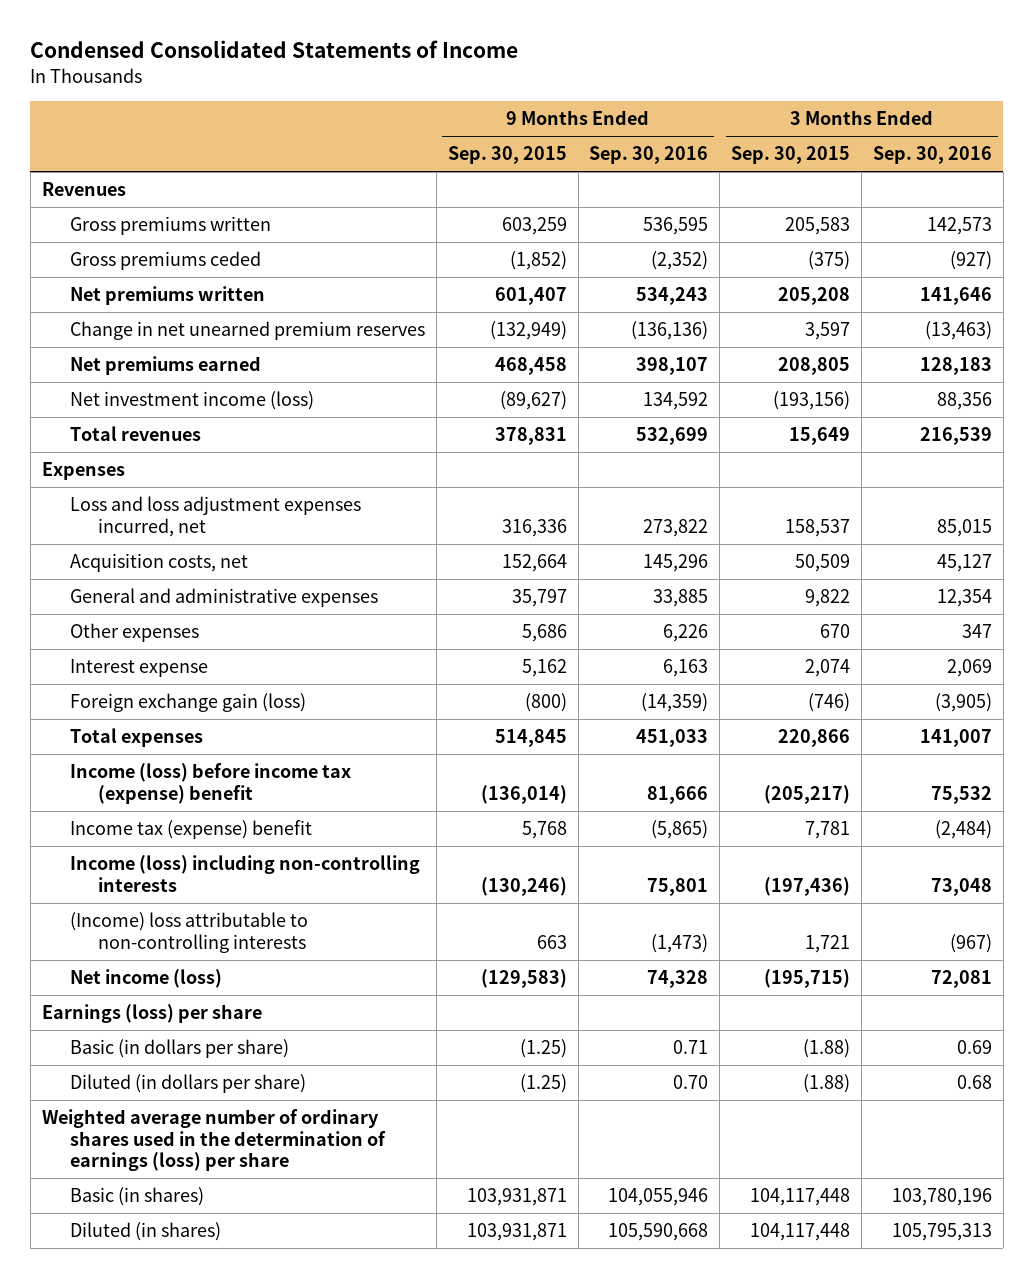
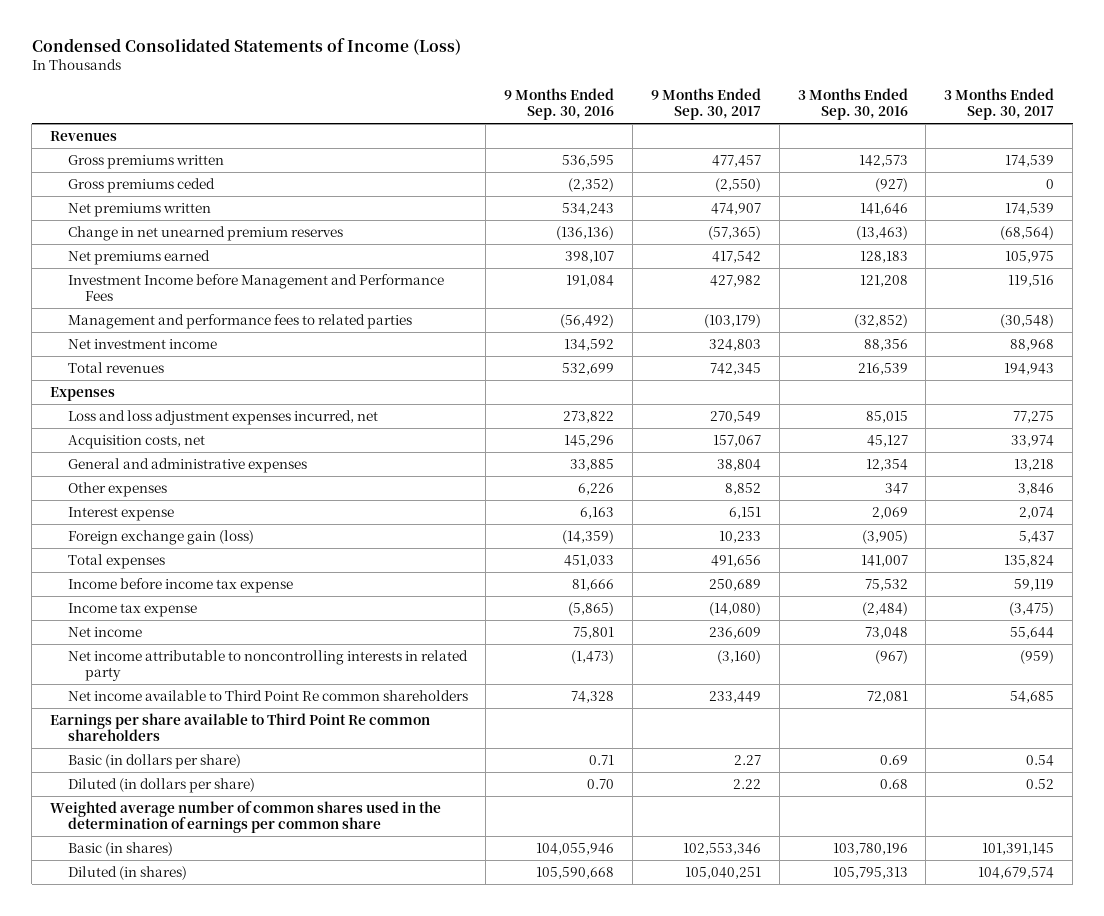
[30,40,519,59] Condensed Consolidated Statements of Income -> [31,38,461,56] Condensed Consolidated Statements of Income (Loss)
[447,146,567,165] Sep. 30, 2015 -> none
[731,146,851,165] Sep. 30, 2015 -> none
none -> [650,88,761,121] 9 Months Ended Sep. 30, 2017
none -> [944,88,1055,121] 3 Months Ended Sep. 30, 2017
none -> [67,273,444,301] Investment Income before Management and Performance Fees
none -> [67,313,412,329] Management and performance fees to related parties
[70,391,315,411] Net investment income (loss) -> [67,338,217,349] Net investment income
[70,763,352,804] Income (loss) before income tax (expense) benefit -> [67,577,293,593] Income before income tax expense
[70,820,313,840] Income tax (expense) benefit -> [67,602,197,617] Income tax expense
[70,855,421,892] Income (loss) including non-controlling interests -> [67,626,142,637] Net income
[70,912,309,953] (Income) loss attributable to non-controlling interests -> [67,649,468,681] Net income attributable to noncontrolling interests in related party
[70,969,223,989] Net income (loss) -> [67,689,468,701] Net income available to Third Point Re common shareholders
[41,1004,262,1024] Earnings (loss) per share -> [49,712,430,741] Earnings per share available to Third Point Re common shareholders
[41,1109,387,1172] Weighted average number of ordinary shares used in the determination of earnings (loss) per share -> [49,800,441,833] Weighted average number of common shares used in the determination of earnings per common share

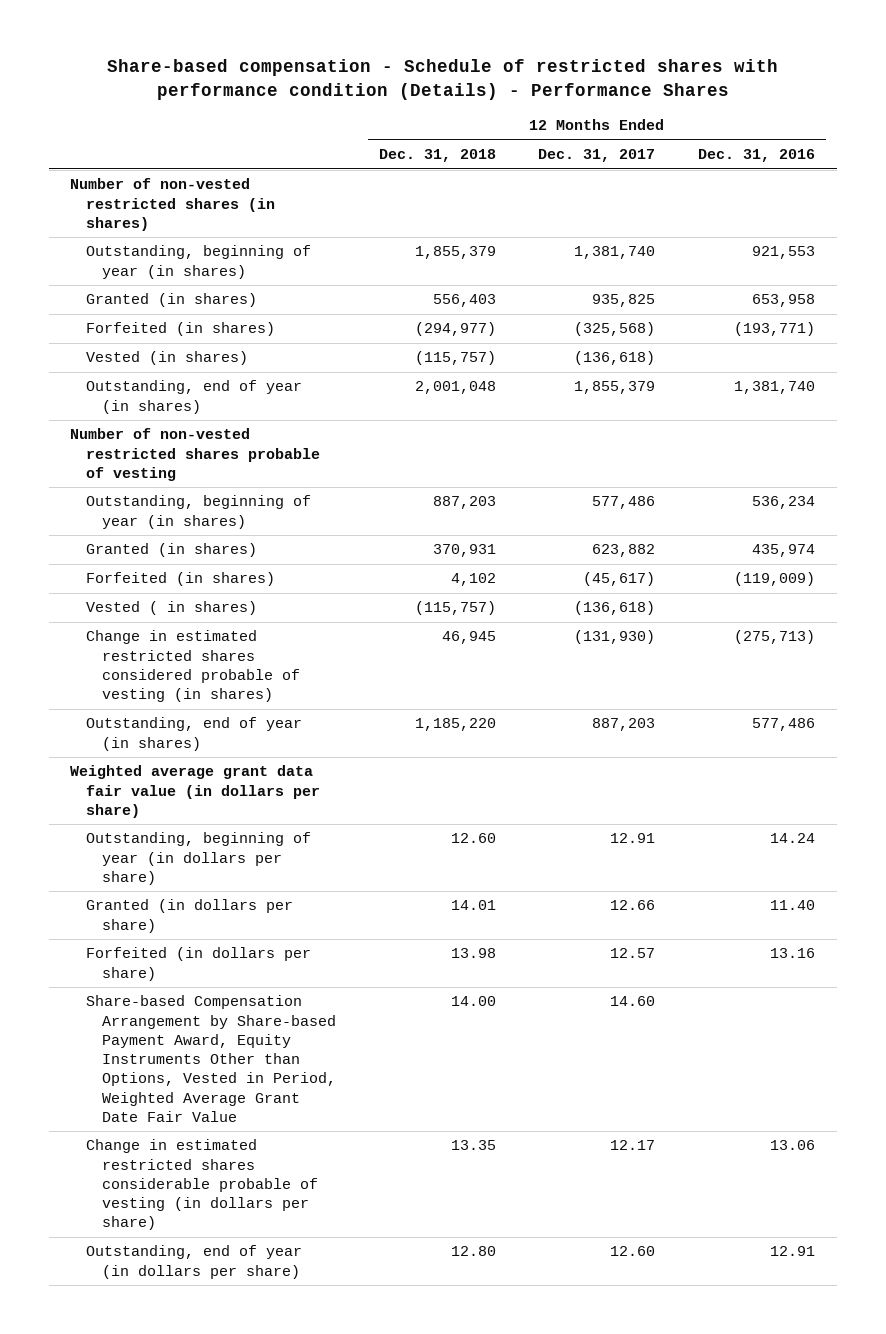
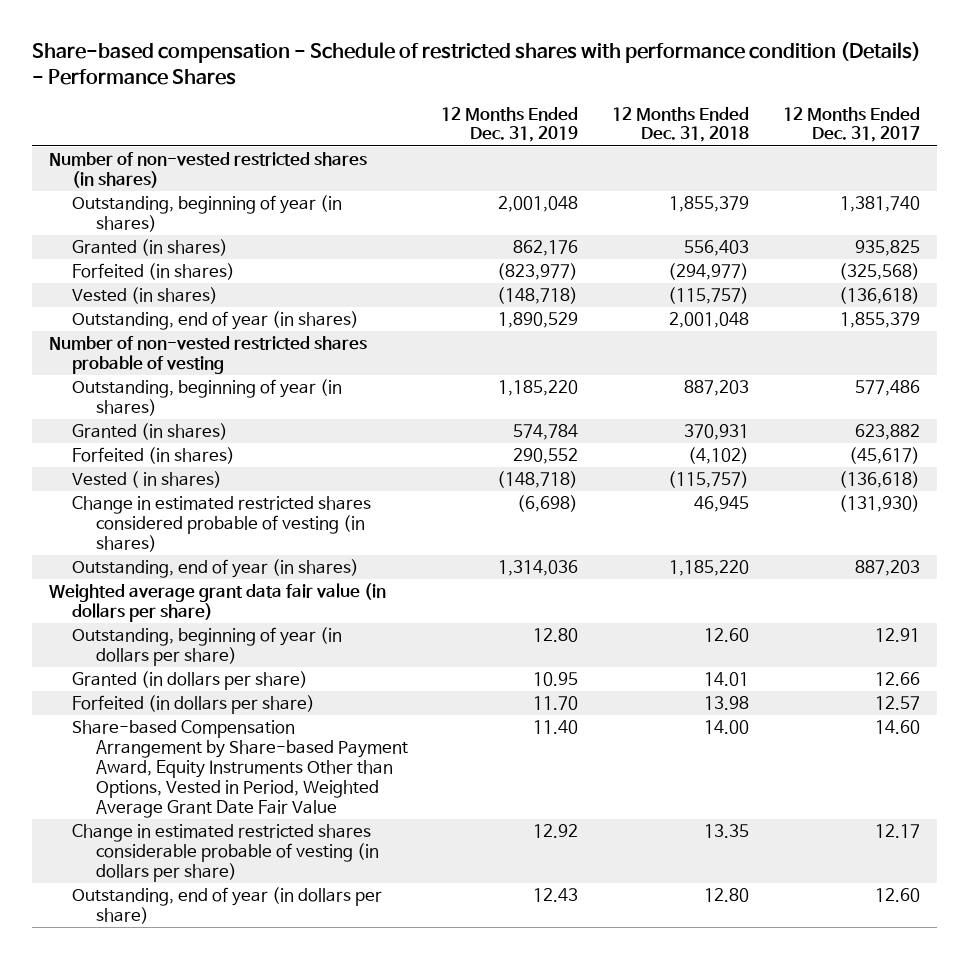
[698,149,816,163] Dec. 31, 2016 -> none
none -> [441,106,579,143] 12 Months Ended Dec. 31, 2019
[450,573,496,587] 4,102 -> [688,447,750,465] (4,102)

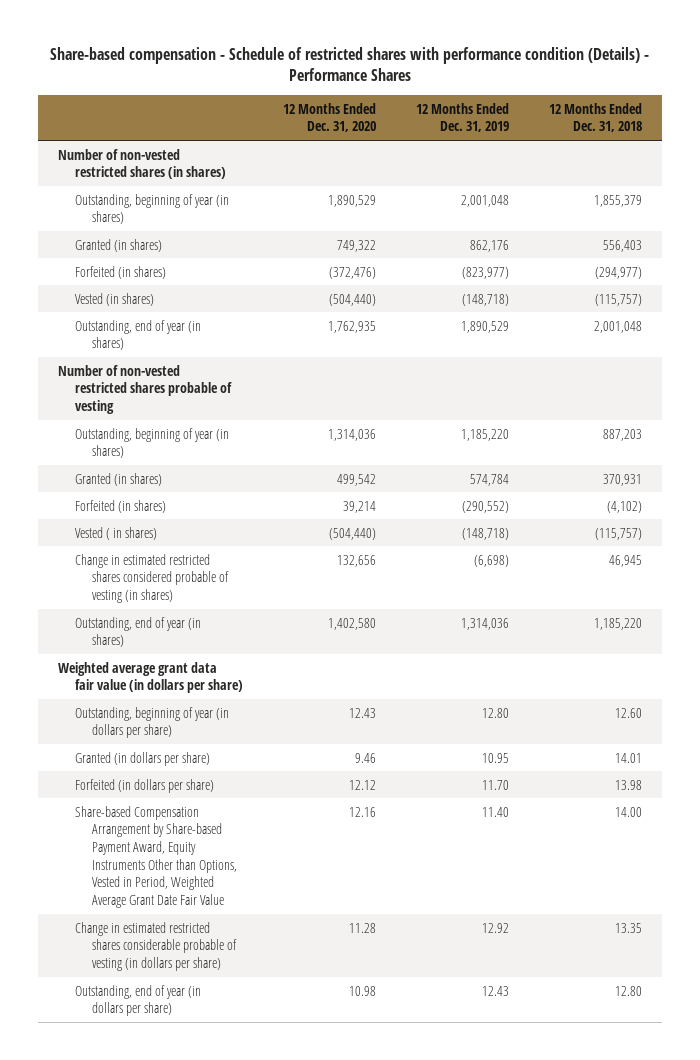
[782,106,920,143] 12 Months Ended Dec. 31, 2017 -> none
none -> [282,102,376,133] 12 Months Ended Dec. 31, 2020
[513,448,579,465] 290,552 -> [461,500,509,513] (290,552)

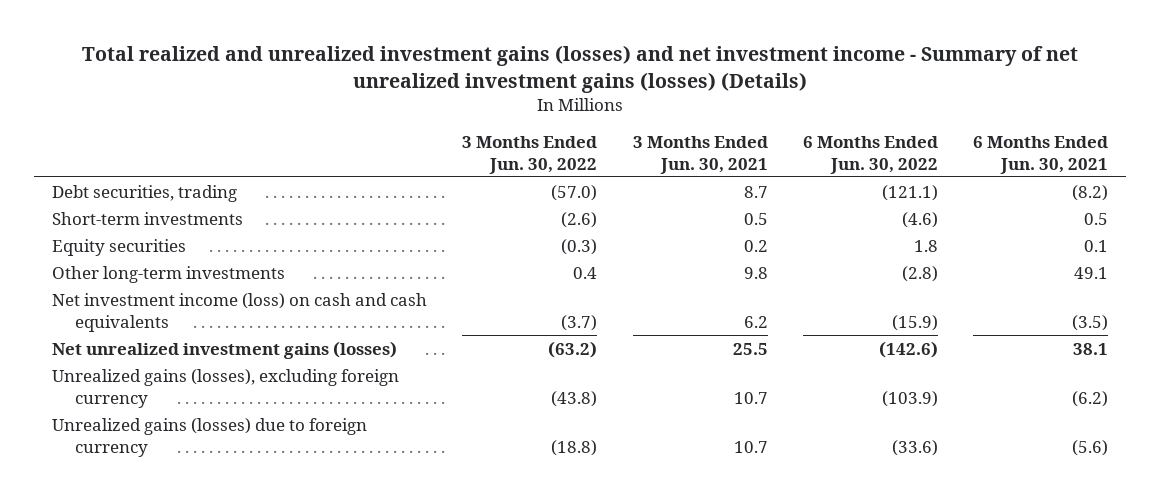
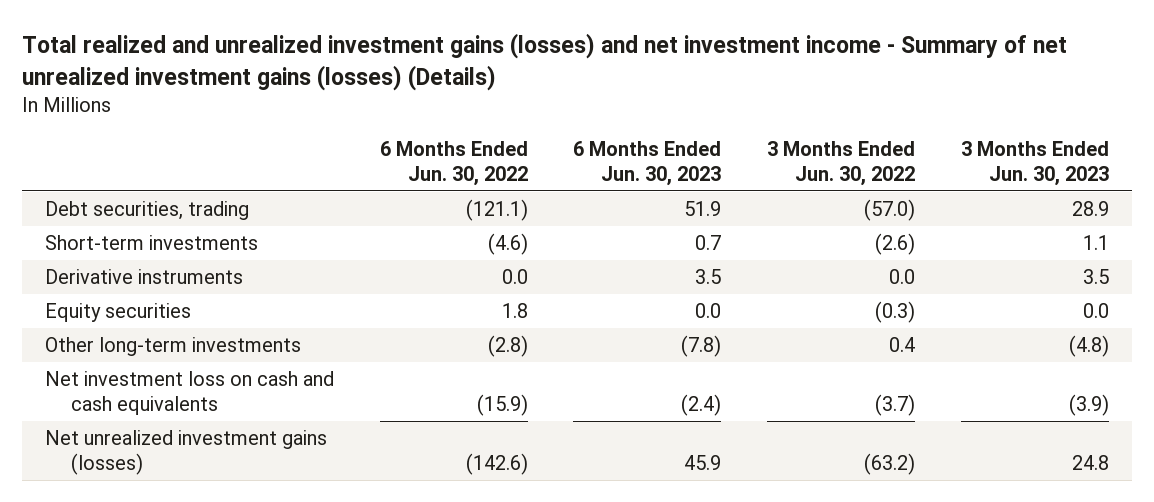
[632,135,768,174] 3 Months Ended Jun. 30, 2021 -> none
[973,135,1109,174] 6 Months Ended Jun. 30, 2021 -> none
none -> [573,141,722,187] 6 Months Ended Jun. 30, 2023
none -> [960,141,1109,187] 3 Months Ended Jun. 30, 2023
none -> [45,269,244,285] Derivative instruments
[52,292,428,332] Net investment income (loss) on cash and cash equivalents -> [45,371,335,416] Net investment loss on cash and cash equivalents
[52,368,400,408] Unrealized gains (losses), excluding foreign currency -> none
[52,417,368,457] Unrealized gains (losses) due to foreign currency -> none

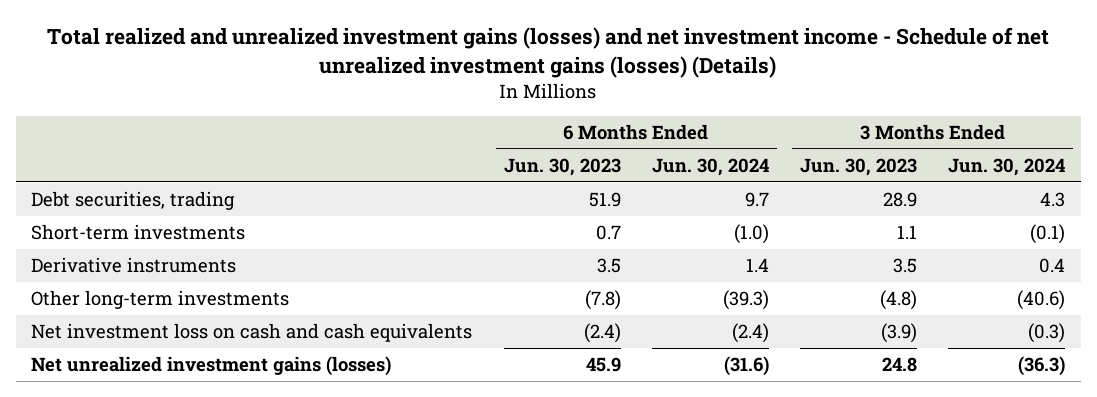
[22,33,1068,91] Total realized and unrealized investment gains (losses) and net investment income - Summary of net unrealized investment gains (losses) (Details) -> [47,27,1050,78] Total realized and unrealized investment gains (losses) and net investment income - Schedule of net unrealized investment gains (losses) (Details)
[379,141,528,187] 6 Months Ended Jun. 30, 2022 -> none
[767,141,916,187] 3 Months Ended Jun. 30, 2022 -> none
none -> [651,157,769,176] Jun. 30, 2024
none -> [948,157,1066,176] Jun. 30, 2024
[45,303,192,323] Equity securities -> none

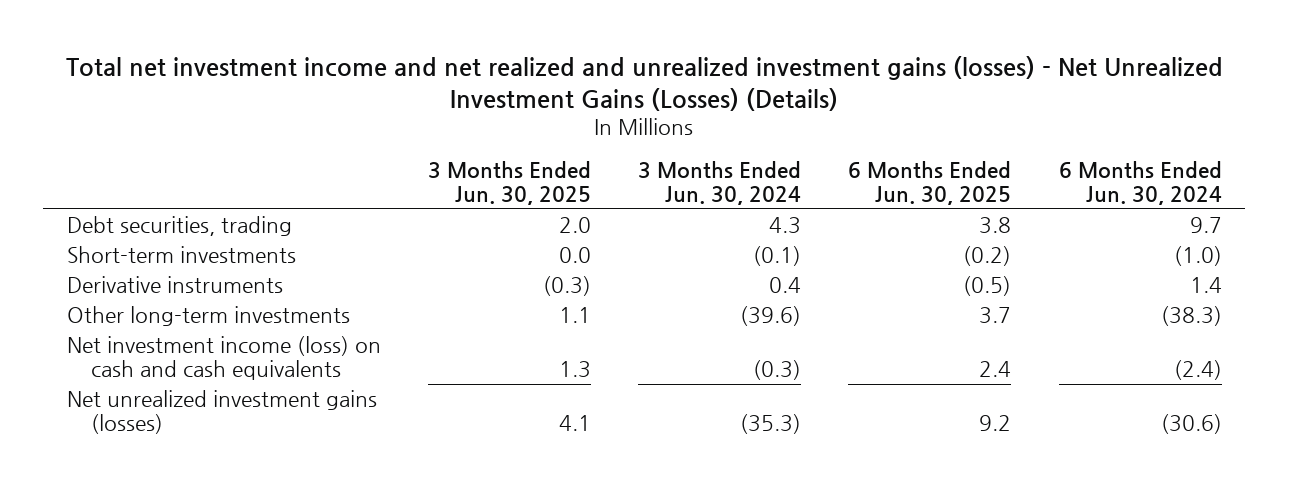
[47,27,1050,78] Total realized and unrealized investment gains (losses) and net investment income - Schedule of net unrealized investment gains (losses) (Details) -> [66,56,1224,111] Total net investment income and net realized and unrealized investment gains (losses) - Net Unrealized Investment Gains (Losses) (Details)
[503,157,621,176] Jun. 30, 2023 -> none
[800,157,918,176] Jun. 30, 2023 -> none
none -> [428,160,592,205] 3 Months Ended Jun. 30, 2025
none -> [848,160,1012,205] 6 Months Ended Jun. 30, 2025
[722,289,769,310] (39.3) -> [1160,306,1222,327] (38.3)
[1017,289,1066,310] (40.6) -> [740,306,802,327] (39.6)
[31,322,473,342] Net investment loss on cash and cash equivalents -> [66,336,381,381] Net investment income (loss) on cash and cash equivalents
[723,355,769,376] (31.6) -> [1160,414,1222,435] (30.6)
[1018,355,1066,376] (36.3) -> [740,414,802,435] (35.3)

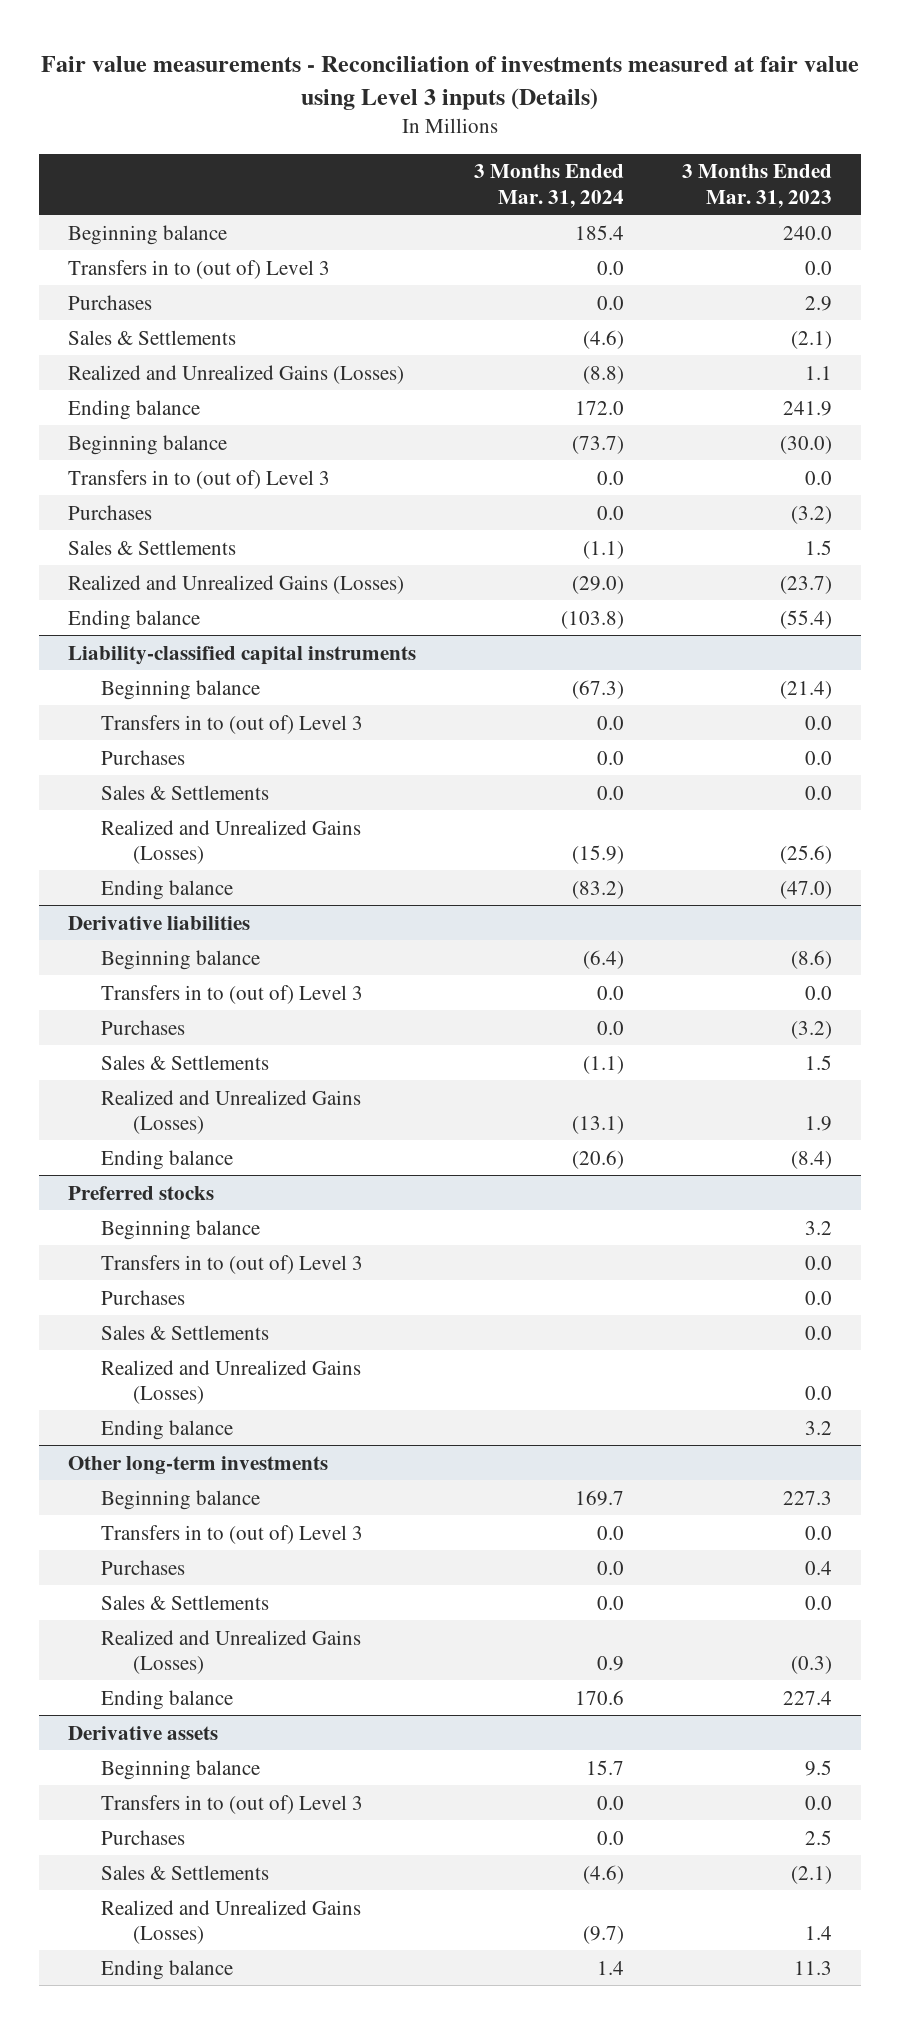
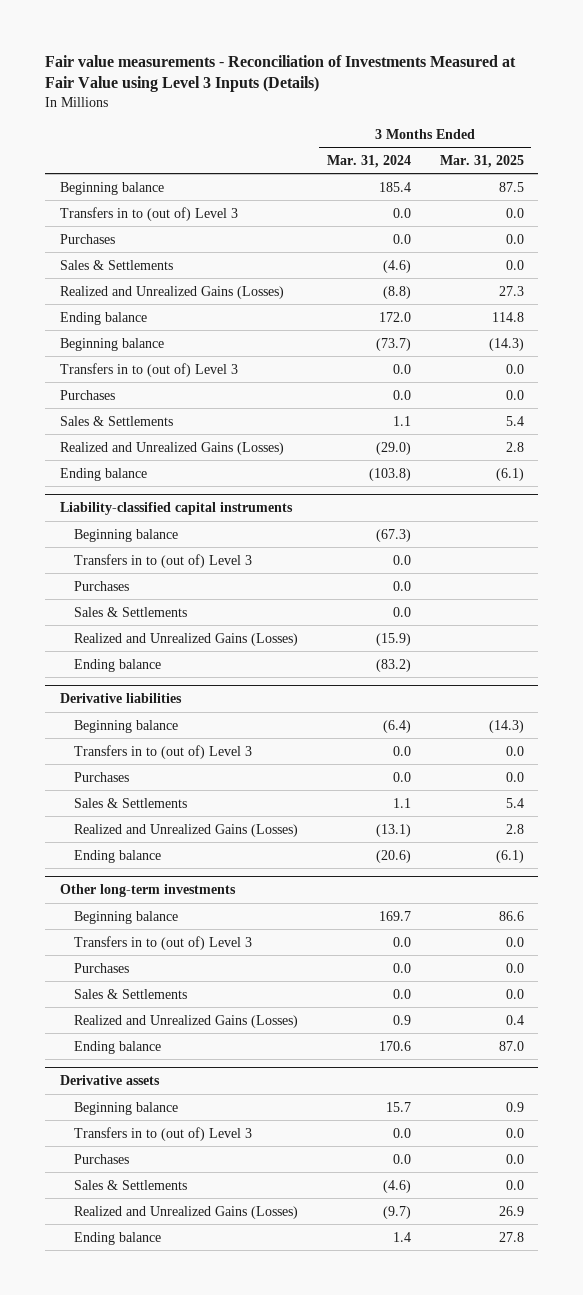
[41,55,860,110] Fair value measurements - Reconciliation of investments measured at fair value using Level 3 inputs (Details) -> [45,54,517,93] Fair value measurements - Reconciliation of Investments Measured at Fair Value using Level 3 Inputs (Details)
[682,164,833,208] 3 Months Ended Mar. 31, 2023 -> none
none -> [439,154,524,168] Mar. 31, 2025
[583,540,625,559] (1.1) -> [392,415,411,426] 1.1
[583,1055,625,1074] (1.1) -> [392,797,411,808] 1.1
[68,1185,215,1200] Preferred stocks -> none
[100,1219,260,1240] Beginning balance -> none
[100,1254,363,1274] Transfers in to (out of) Level 3 -> none
[100,1289,185,1305] Purchases -> none
[100,1324,269,1340] Sales & Settlements -> none
[100,1359,361,1404] Realized and Unrealized Gains (Losses) -> none
[100,1419,233,1440] Ending balance -> none

